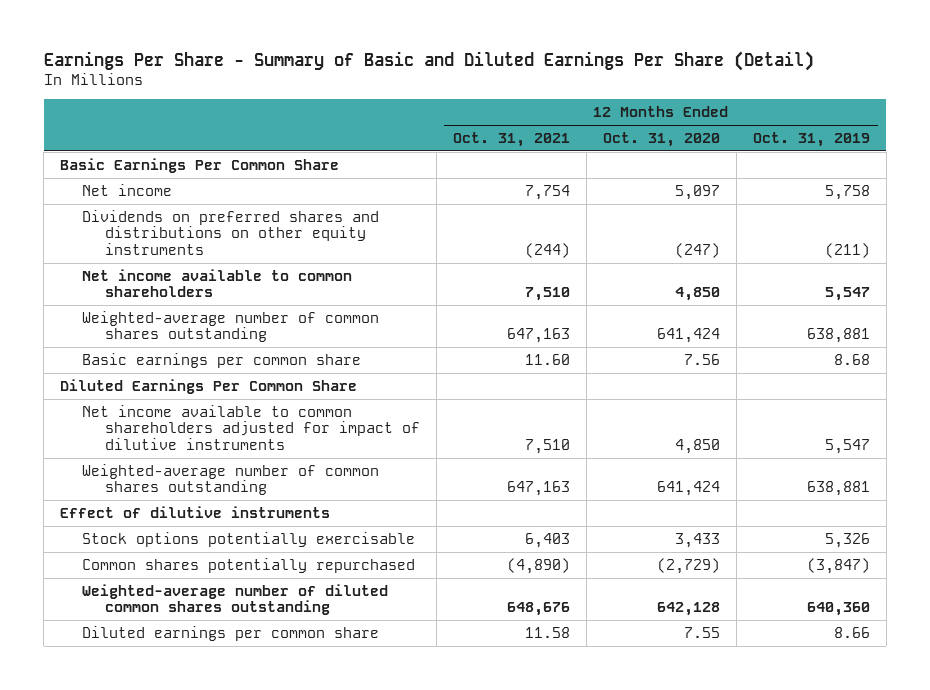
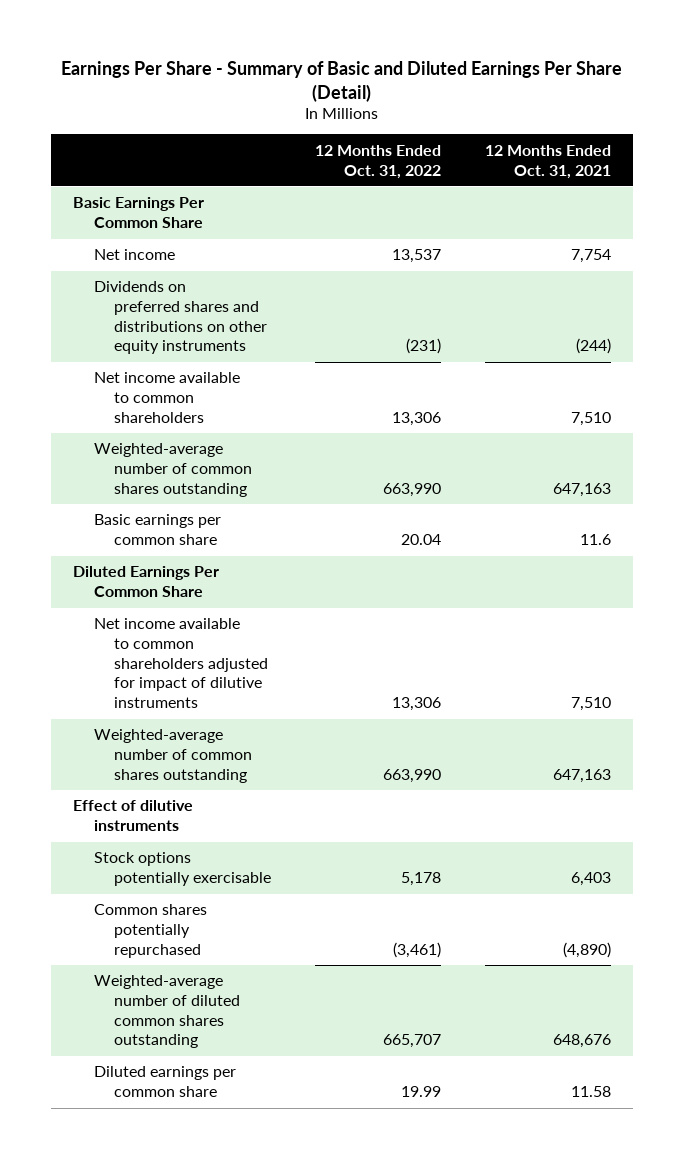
[602,132,720,148] Oct. 31, 2020 -> none
[752,132,870,148] Oct. 31, 2019 -> none
none -> [315,144,442,179] 12 Months Ended Oct. 31, 2022
[524,353,570,365] 11.60 -> [580,534,612,546] 11.6

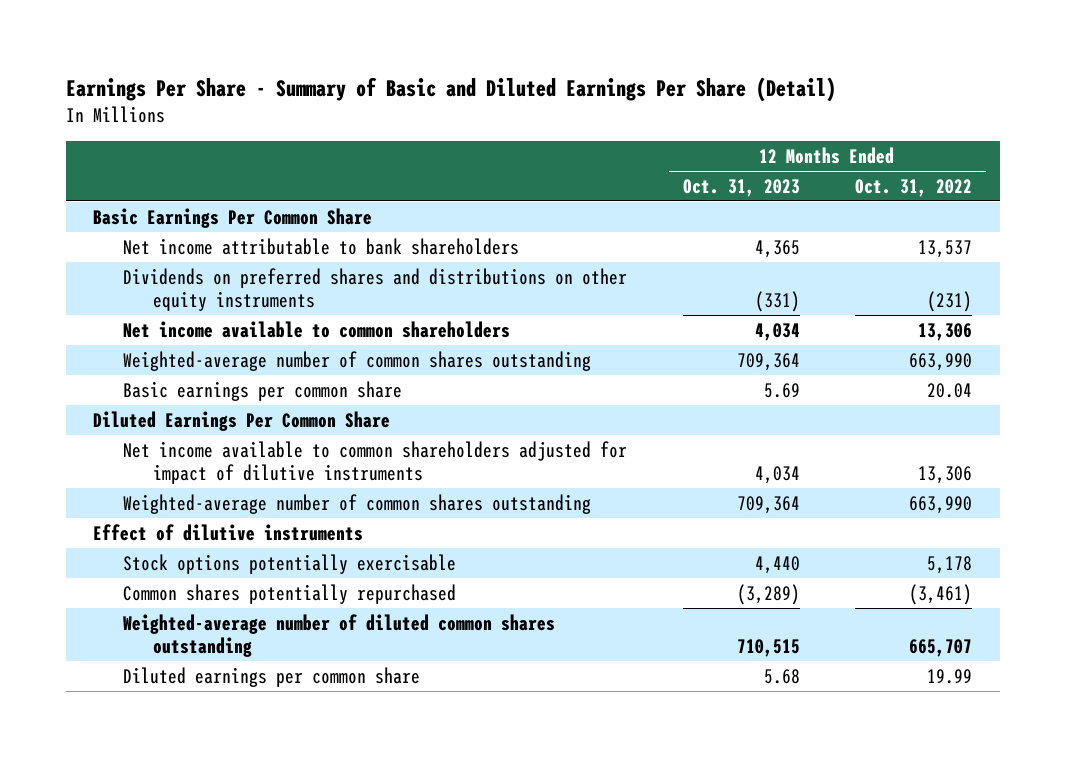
[485,144,612,179] 12 Months Ended Oct. 31, 2021 -> none
none -> [682,178,800,197] Oct. 31, 2023
[93,249,175,261] Net income -> [123,237,520,255] Net income attributable to bank shareholders

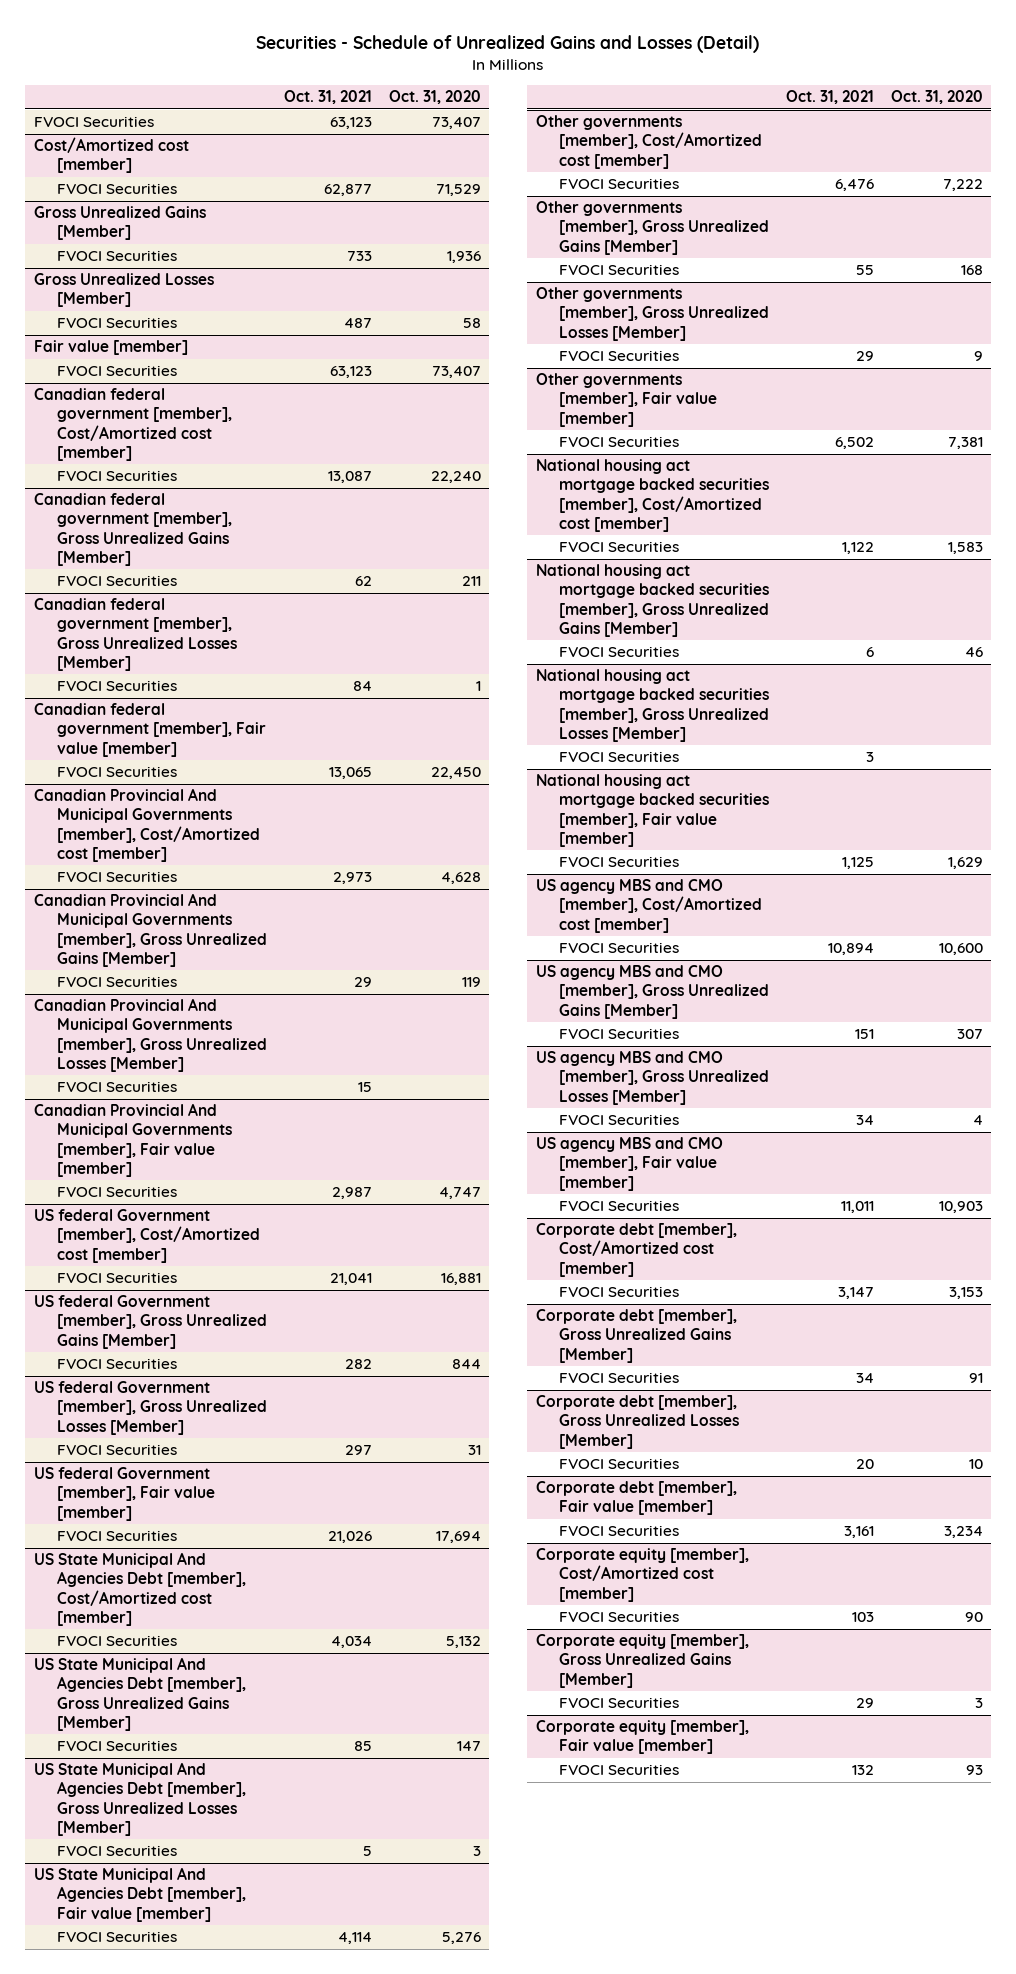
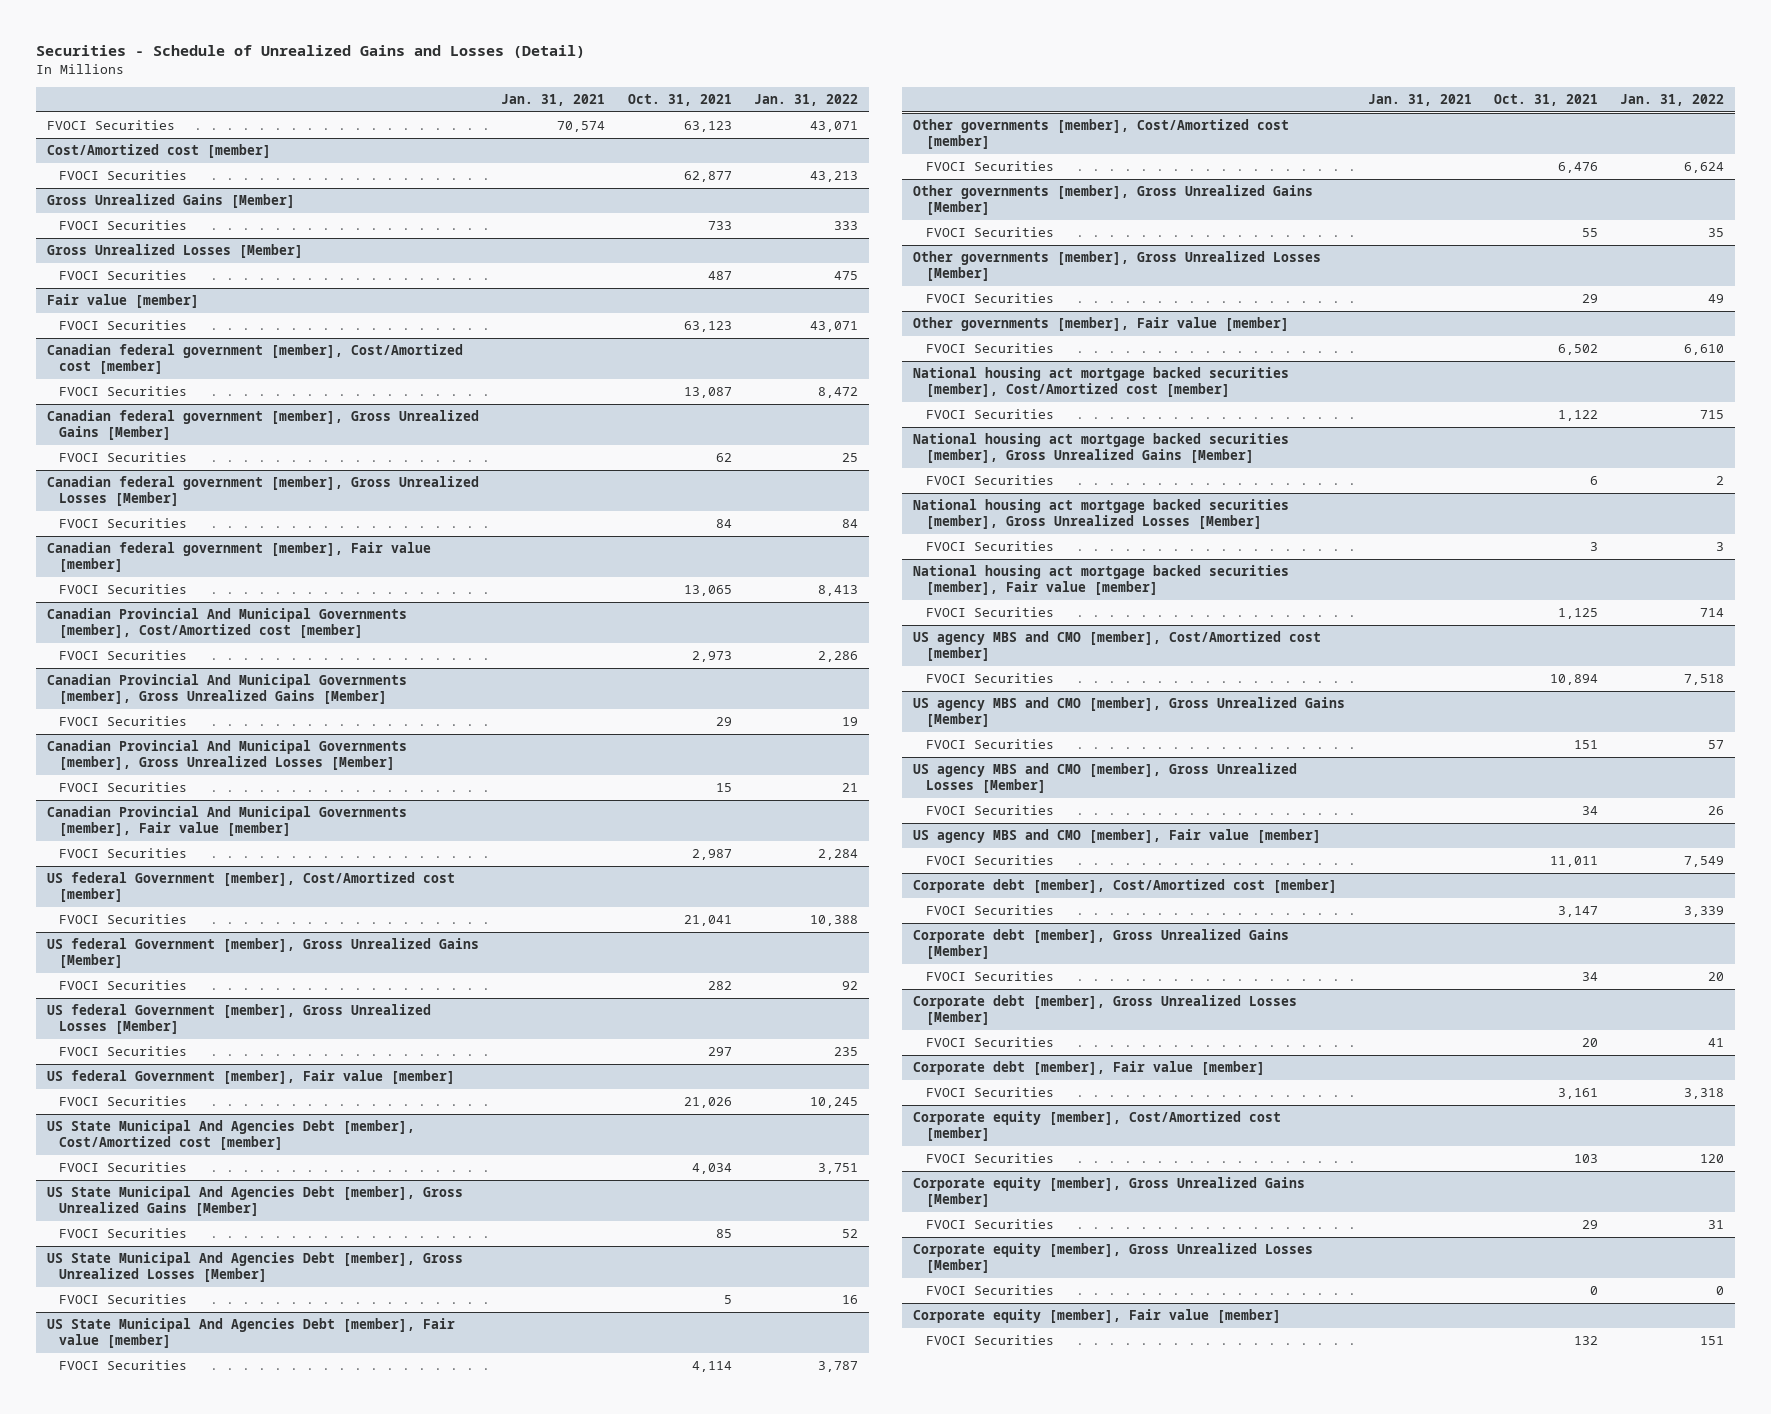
[388,90,481,105] Oct. 31, 2020 -> none
none -> [501,94,606,107] Jan. 31, 2021
none -> [753,94,858,107] Jan. 31, 2022
none -> [913,1243,1314,1274] Corporate equity [member], Gross Unrealized Losses [Member]
none -> [925,1285,1054,1296] FVOCI Securities

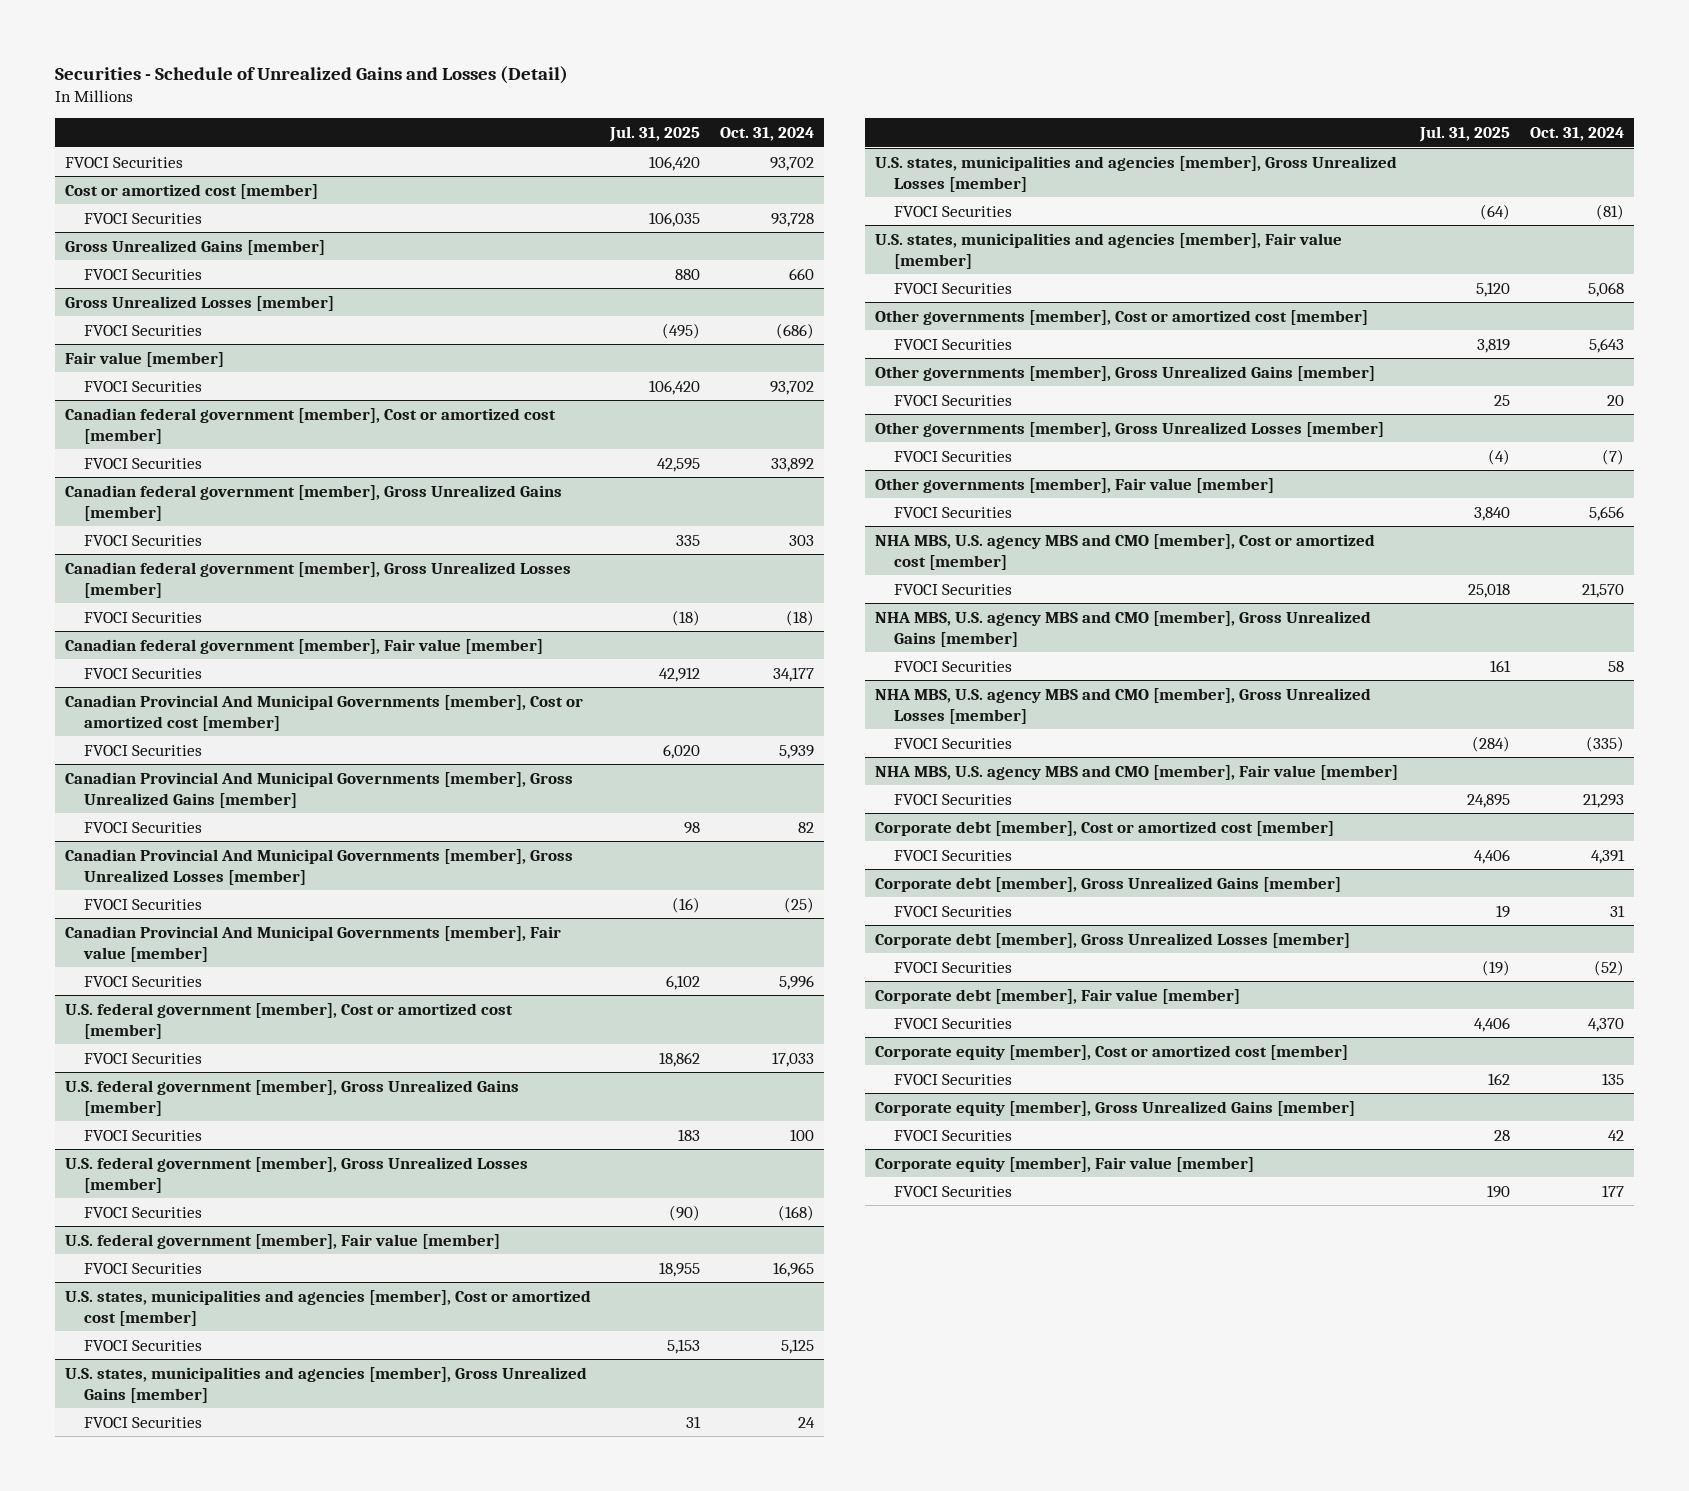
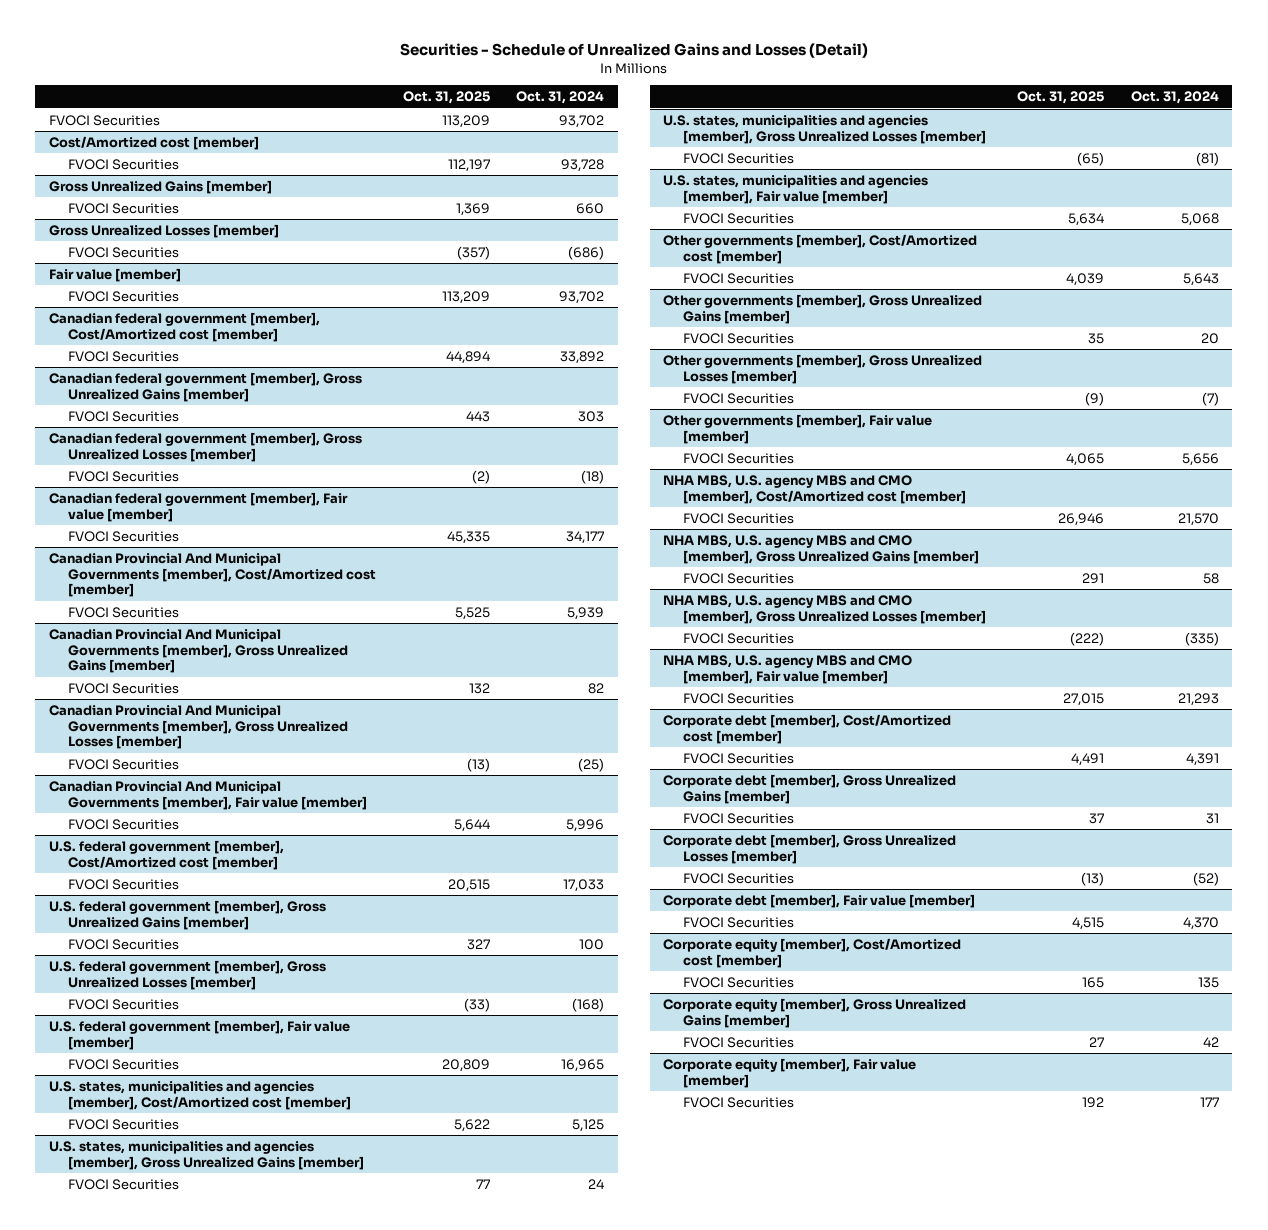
[609,125,701,142] Jul. 31, 2025 -> none
none -> [402,91,490,105] Oct. 31, 2025
[64,183,318,199] Cost or amortized cost [member] -> [48,135,259,150] Cost/Amortized cost [member]
[64,407,556,444] Canadian federal government [member], Cost or amortized cost [member] -> [48,311,320,342] Canadian federal government [member], Cost/Amortized cost [member]
[64,694,583,731] Canadian Provincial And Municipal Governments [member], Cost or amortized cost [member] -> [48,552,377,598] Canadian Provincial And Municipal Governments [member], Cost/Amortized cost [member]
[64,1002,513,1039] U.S. federal government [member], Cost or amortized cost [member] -> [48,839,284,870] U.S. federal government [member], Cost/Amortized cost [member]
[64,1289,591,1326] U.S. states, municipalities and agencies [member], Cost or amortized cost [member] -> [48,1080,352,1110] U.S. states, municipalities and agencies [member], Cost/Amortized cost [member]
[874,309,1368,325] Other governments [member], Cost or amortized cost [member] -> [663,233,978,264] Other governments [member], Cost/Amortized cost [member]
[874,533,1375,570] NHA MBS, U.S. agency MBS and CMO [member], Cost or amortized cost [member] -> [663,474,966,504] NHA MBS, U.S. agency MBS and CMO [member], Cost/Amortized cost [member]
[874,820,1334,836] Corporate debt [member], Cost or amortized cost [member] -> [663,713,952,744] Corporate debt [member], Cost/Amortized cost [member]
[874,1044,1348,1060] Corporate equity [member], Cost or amortized cost [member] -> [663,937,962,968] Corporate equity [member], Cost/Amortized cost [member]

